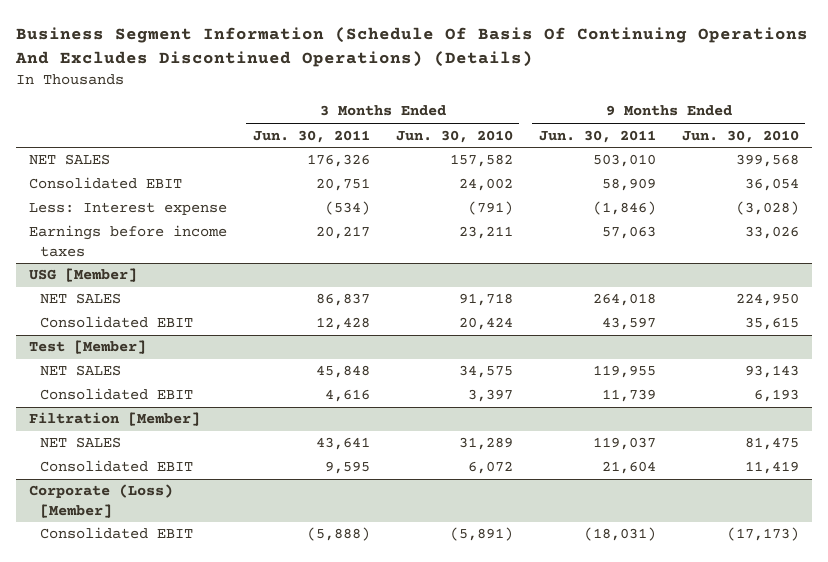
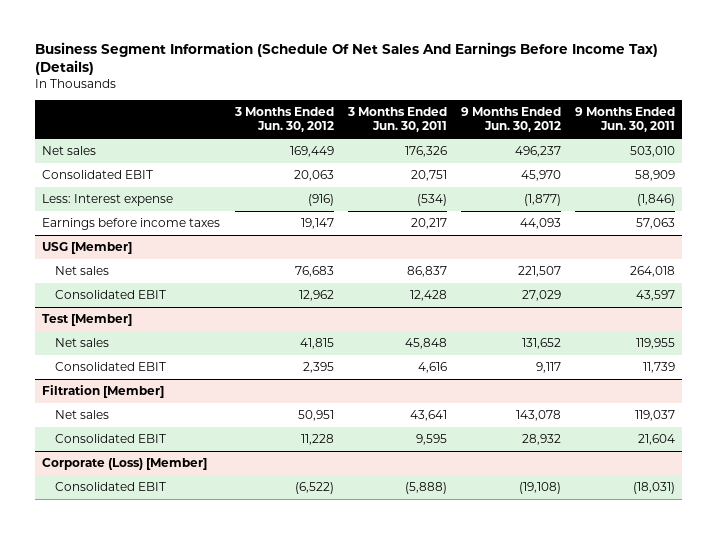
[14,27,808,68] Business Segment Information (Schedule Of Basis Of Continuing Operations And Excludes Discontinued Operations) (Details) -> [35,41,659,75] Business Segment Information (Schedule Of Net Sales And Earnings Before Income Tax) (Details)
[395,129,513,143] Jun. 30, 2010 -> none
[681,129,799,143] Jun. 30, 2010 -> none
none -> [233,106,334,133] 3 Months Ended Jun. 30, 2012
none -> [460,106,561,133] 9 Months Ended Jun. 30, 2012
[28,154,110,166] NET SALES -> [42,146,97,156] Net sales
[40,293,122,305] NET SALES -> [54,266,109,276] Net sales
[40,365,122,377] NET SALES -> [54,338,109,348] Net sales
[40,437,122,449] NET SALES -> [54,410,109,420] Net sales

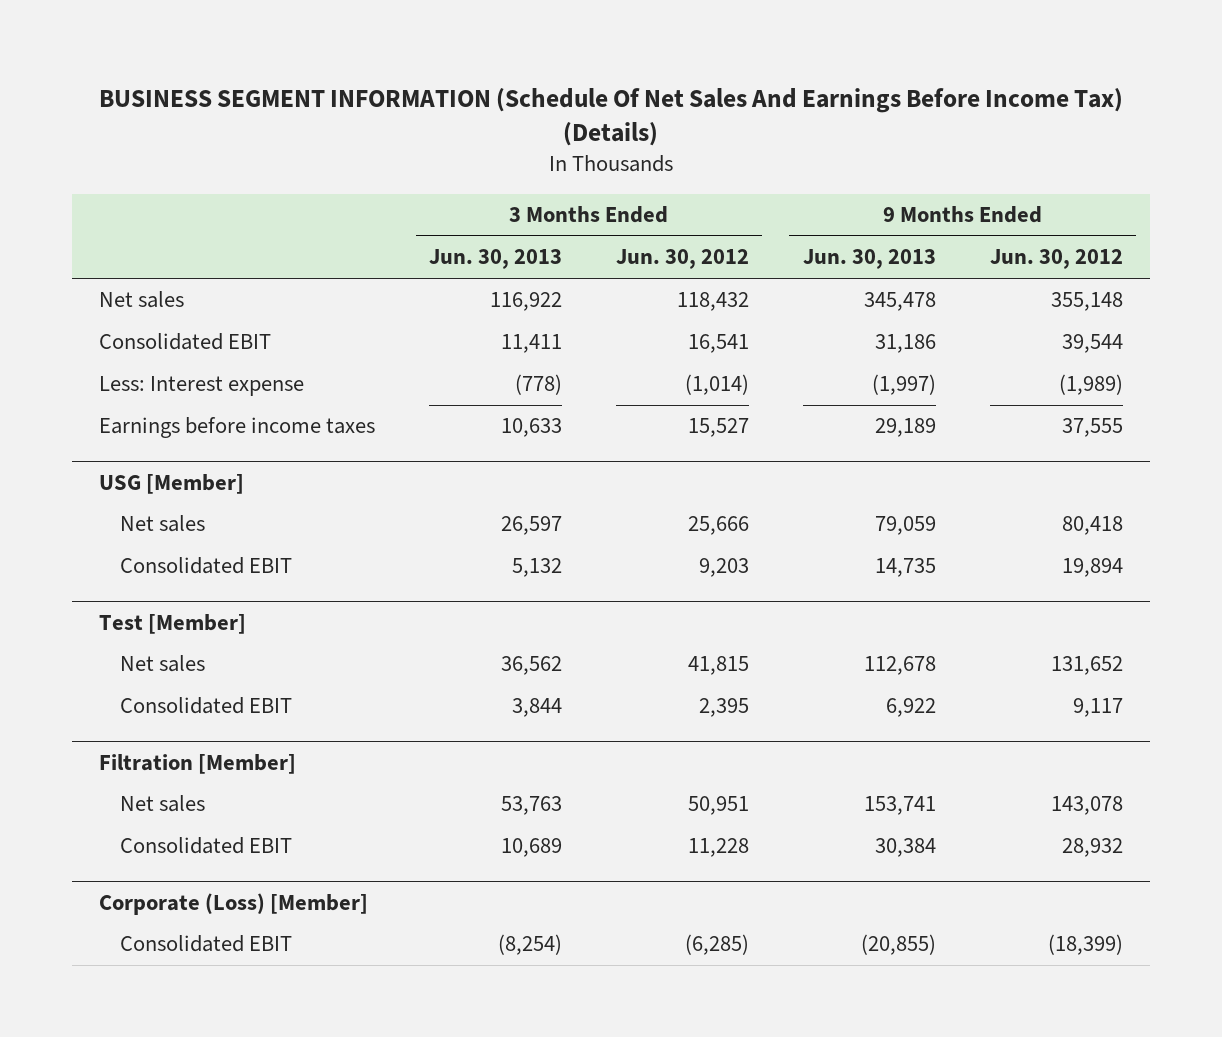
[35,41,659,75] Business Segment Information (Schedule Of Net Sales And Earnings Before Income Tax) (Details) -> [98,87,1123,147] BUSINESS SEGMENT INFORMATION (Schedule Of Net Sales And Earnings Before Income Tax) (Details)
[346,106,447,133] 3 Months Ended Jun. 30, 2011 -> none
[575,106,676,133] 9 Months Ended Jun. 30, 2011 -> none
none -> [429,249,563,270] Jun. 30, 2013
none -> [802,249,936,270] Jun. 30, 2013
[289,146,334,158] 169,449 -> [676,292,749,312] 118,432
[514,146,561,158] 496,237 -> [1050,292,1123,312] 355,148
[293,170,334,182] 20,063 -> [687,334,749,354] 16,541
[520,170,561,182] 45,970 -> [1061,334,1123,354] 39,544
[307,194,334,207] (916) -> [684,374,749,396] (1,014)
[523,194,561,207] (1,877) -> [1058,374,1123,396] (1,989)
[300,218,334,230] 19,147 -> [687,418,749,438] 15,527
[519,218,561,230] 44,093 -> [1061,418,1123,438] 37,555
[294,266,334,278] 76,683 -> [687,516,749,536] 25,666
[517,266,561,278] 221,507 -> [1061,516,1123,536] 80,418
[298,290,334,302] 12,962 -> [698,558,749,578] 9,203
[521,290,561,302] 27,029 -> [1061,558,1123,578] 19,894
[294,482,334,495] (6,522) -> [684,934,749,956] (6,285)
[518,482,561,495] (19,108) -> [1047,934,1123,956] (18,399)

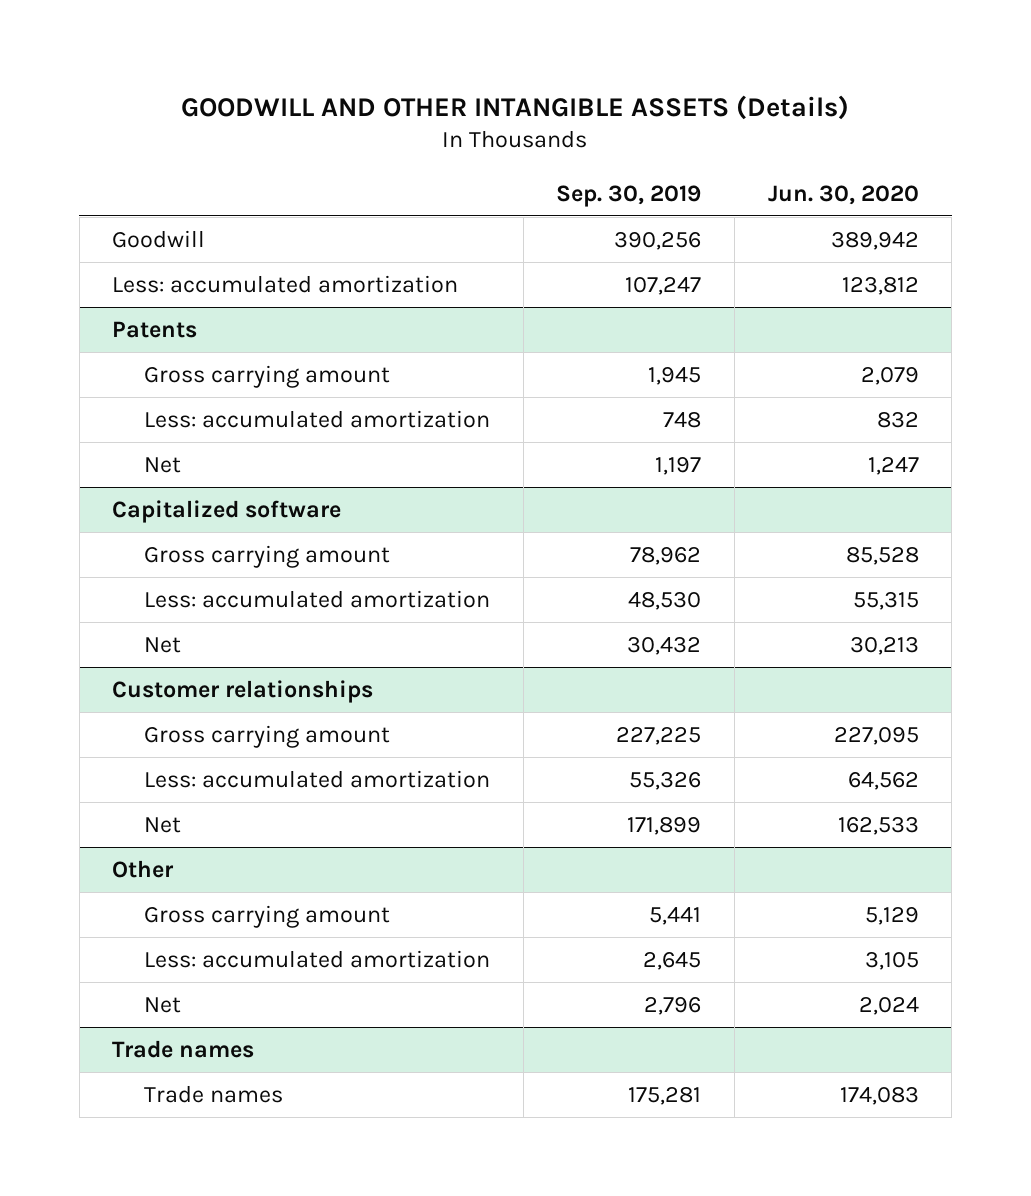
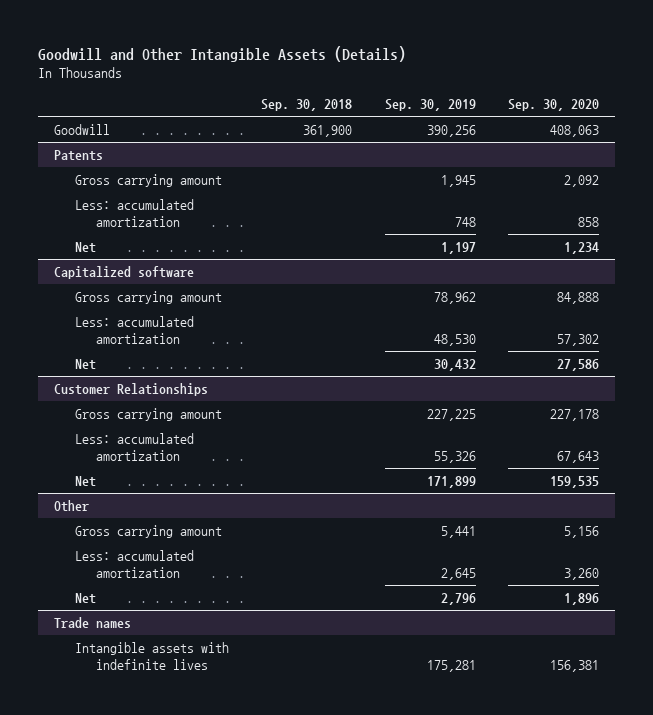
[181,94,850,120] GOODWILL AND OTHER INTANGIBLE ASSETS (Details) -> [38,46,407,63] Goodwill and Other Intangible Assets (Details)
[767,184,919,205] Jun. 30, 2020 -> none
none -> [261,98,353,111] Sep. 30, 2018
none -> [508,98,600,111] Sep. 30, 2020
[112,274,459,293] Less: accumulated amortization -> none
[112,679,374,703] Customer relationships -> [54,383,209,397] Customer Relationships
[143,1084,283,1103] Trade names -> [74,642,229,671] Intangible assets with indefinite lives

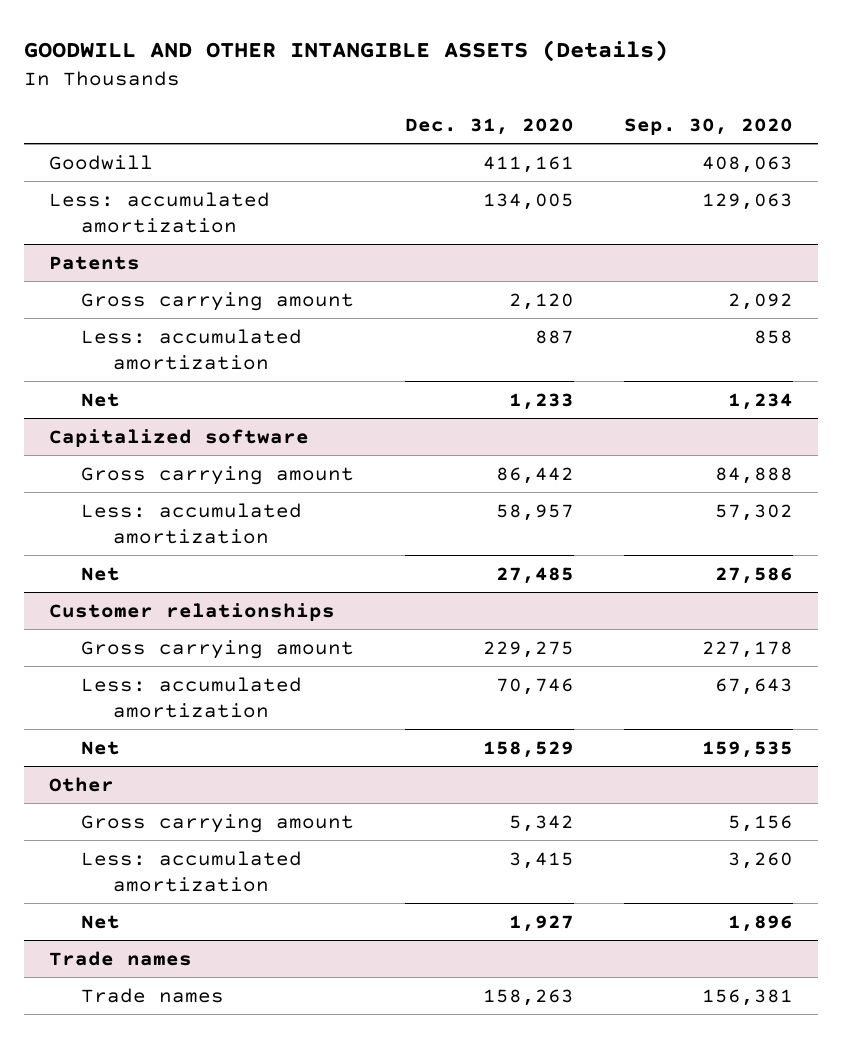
[38,46,407,63] Goodwill and Other Intangible Assets (Details) -> [23,39,668,62] GOODWILL AND OTHER INTANGIBLE ASSETS (Details)
[261,98,353,111] Sep. 30, 2018 -> none
[384,98,476,111] Sep. 30, 2019 -> none
none -> [404,117,574,135] Dec. 31, 2020
none -> [49,191,271,233] Less: accumulated amortization
[54,383,209,397] Customer Relationships -> [49,602,336,621] Customer relationships
[74,642,229,671] Intangible assets with indefinite lives -> [81,987,225,1003] Trade names

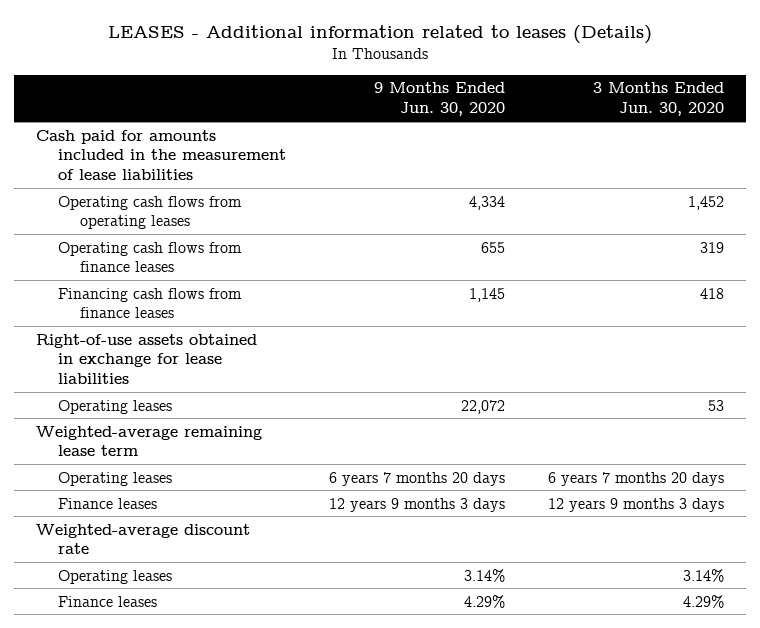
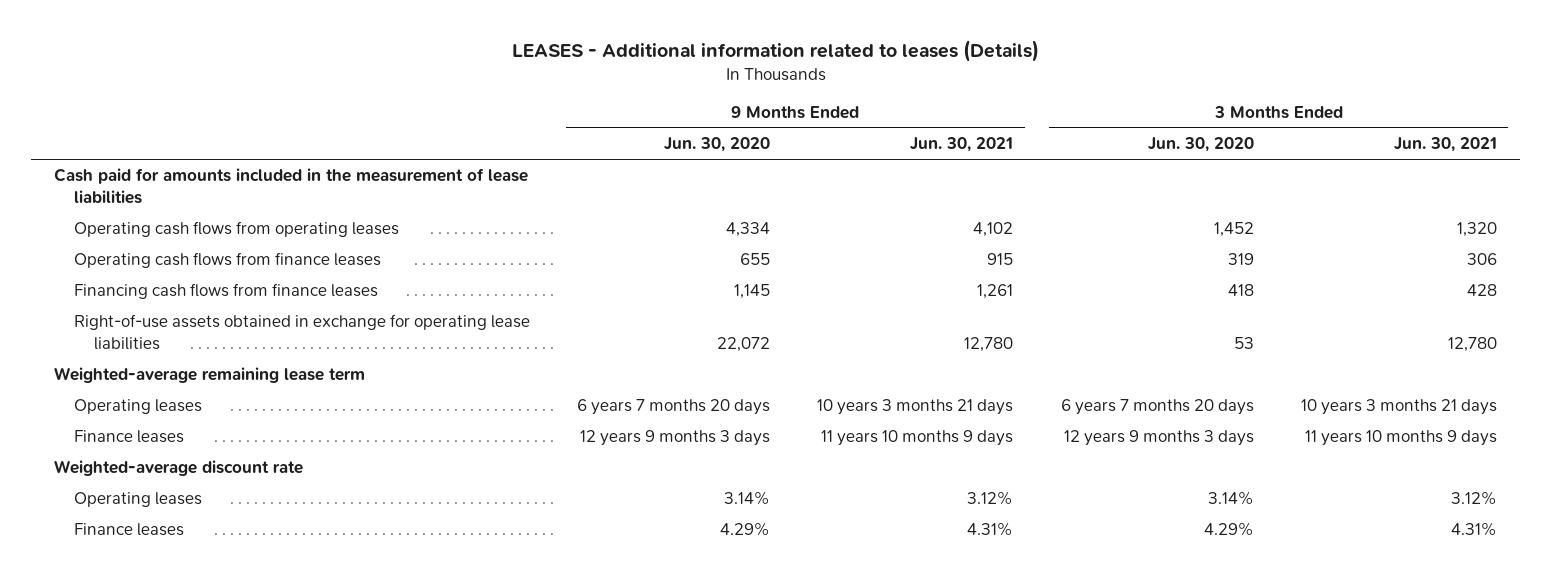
none -> [910,137,1014,153] Jun. 30, 2021
none -> [1393,137,1497,153] Jun. 30, 2021
[35,333,257,385] Right-of-use assets obtained in exchange for lease liabilities -> none
[57,399,172,414] Operating leases -> [74,314,531,351] Right-of-use assets obtained in exchange for operating lease liabilities

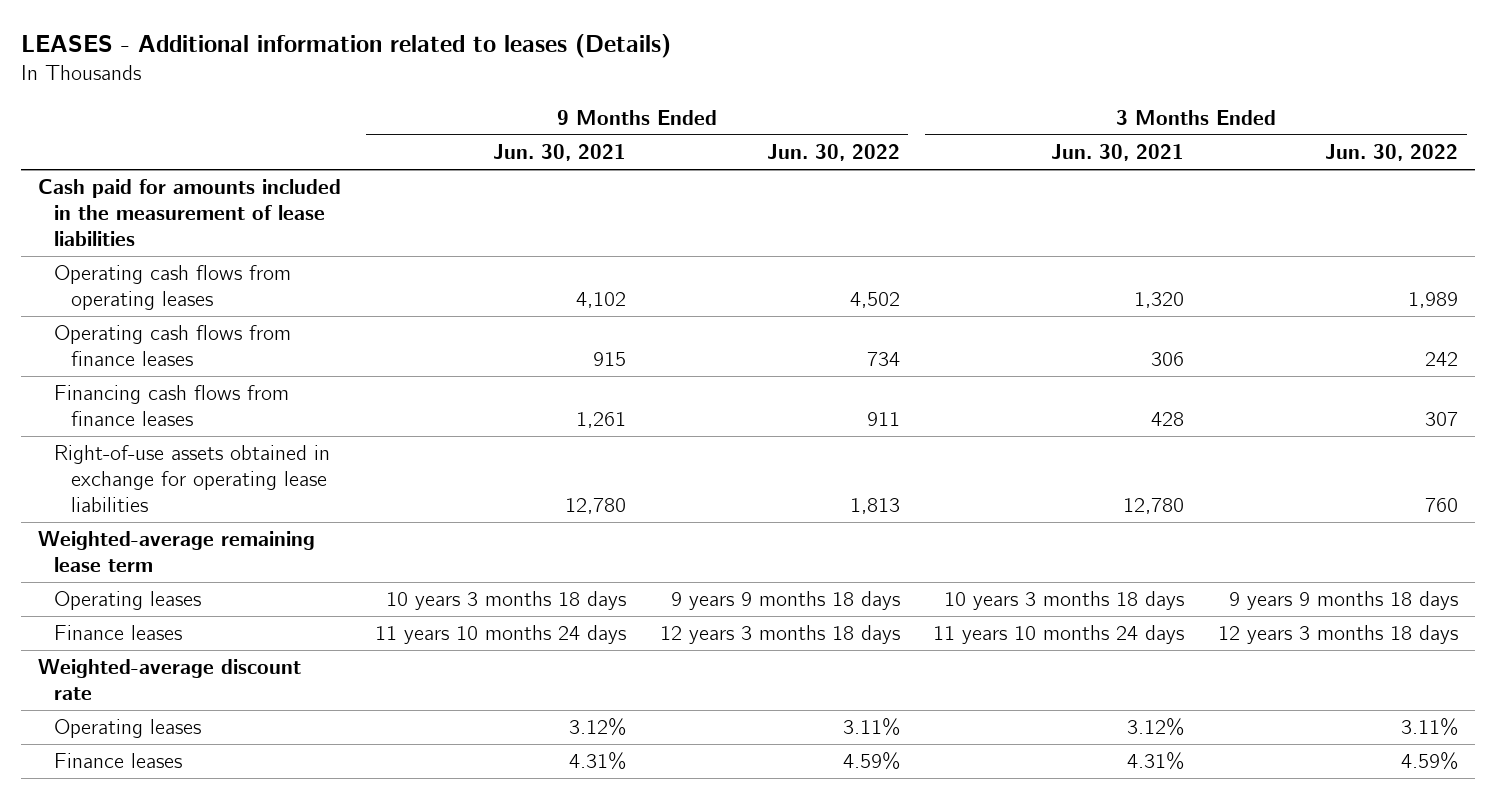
[664,137,771,153] Jun. 30, 2020 -> none
[1147,137,1254,153] Jun. 30, 2020 -> none
none -> [766,144,900,162] Jun. 30, 2022
none -> [1325,144,1459,162] Jun. 30, 2022
[817,399,1014,416] 10 years 3 months 21 days -> [385,591,626,611] 10 years 3 months 18 days
[1300,399,1497,416] 10 years 3 months 21 days -> [944,591,1185,611] 10 years 3 months 18 days
[821,430,1014,447] 11 years 10 months 9 days -> [374,625,626,645] 11 years 10 months 24 days
[1304,430,1497,447] 11 years 10 months 9 days -> [933,625,1185,645] 11 years 10 months 24 days

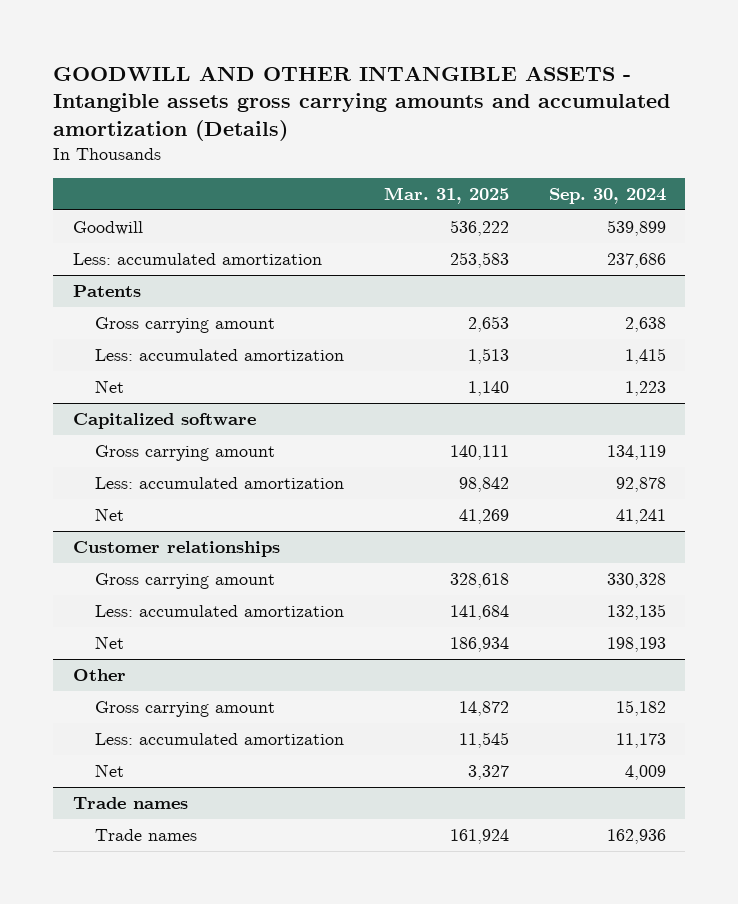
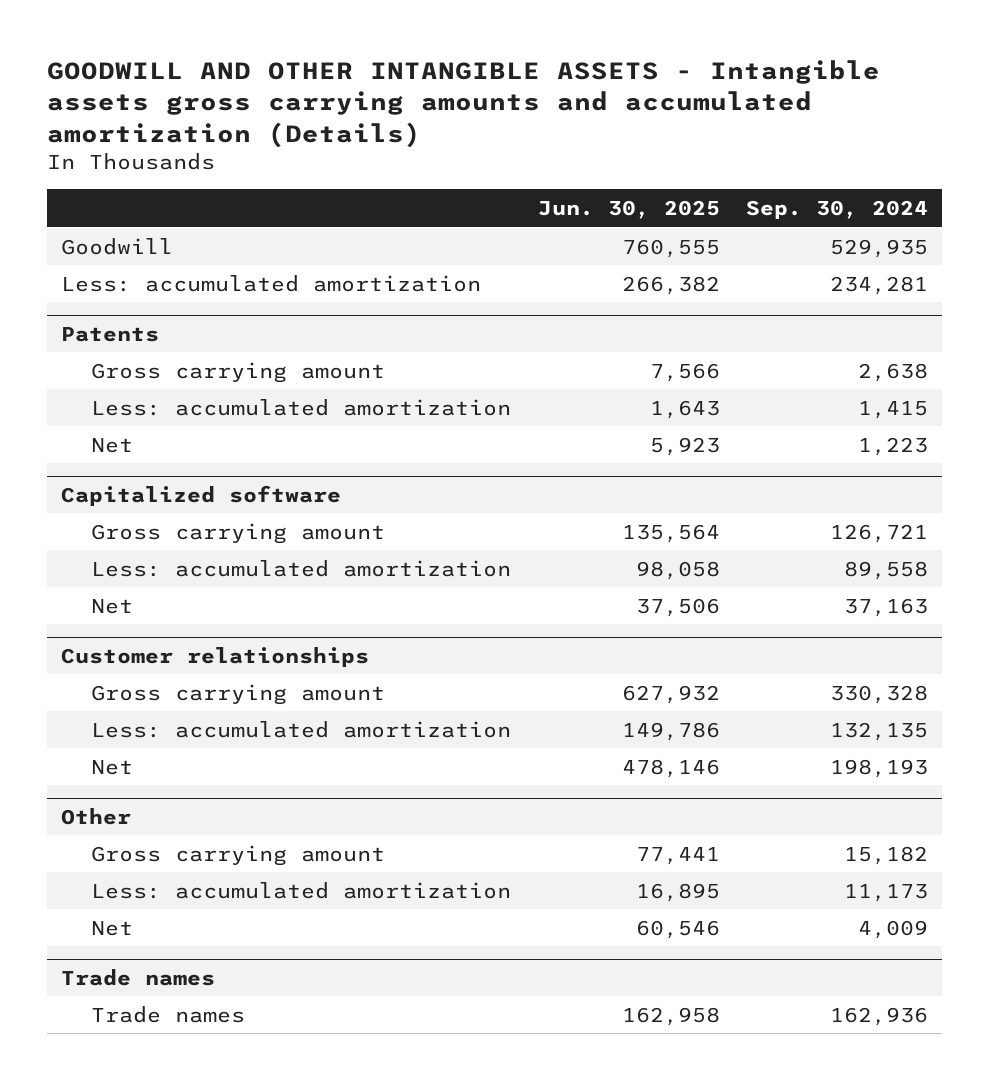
[383,187,509,205] Mar. 31, 2025 -> none
none -> [537,199,720,219] Jun. 30, 2025
[606,219,666,236] 539,899 -> [830,238,929,258] 529,935
[606,252,666,268] 237,686 -> [830,275,929,295] 234,281
[606,444,666,460] 134,119 -> [830,523,929,543] 126,721
[615,476,666,492] 92,878 -> [844,560,929,580] 89,558
[615,508,666,524] 41,241 -> [844,597,929,617] 37,163

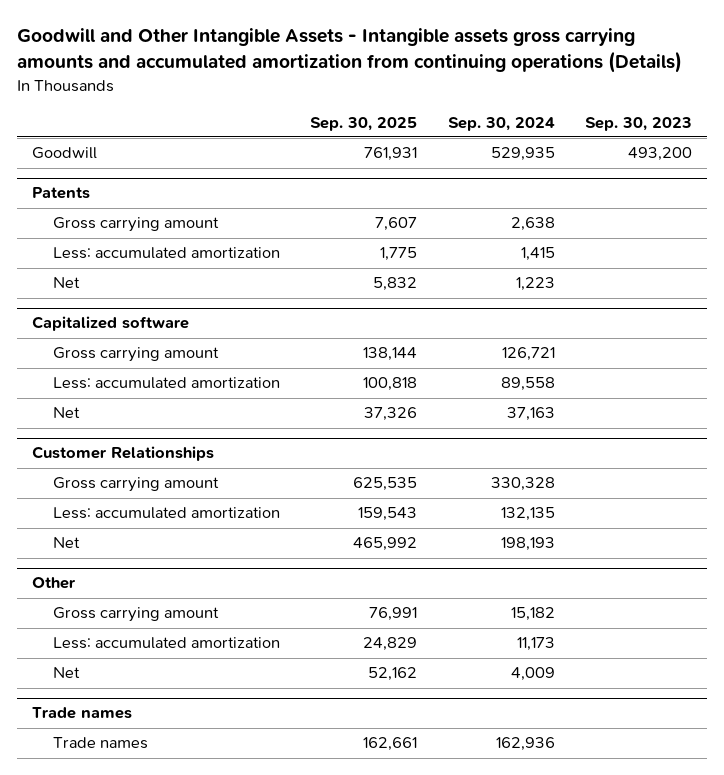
[47,59,881,148] GOODWILL AND OTHER INTANGIBLE ASSETS - Intangible assets gross carrying amounts and accumulated amortization (Details) -> [16,28,682,74] Goodwill and Other Intangible Assets - Intangible assets gross carrying amounts and accumulated amortization from continuing operations (Details)
[537,199,720,219] Jun. 30, 2025 -> none
none -> [310,116,418,131] Sep. 30, 2025
none -> [585,116,693,131] Sep. 30, 2023
[60,274,481,292] Less: accumulated amortization -> none
[60,646,369,667] Customer relationships -> [31,446,214,462] Customer Relationships

